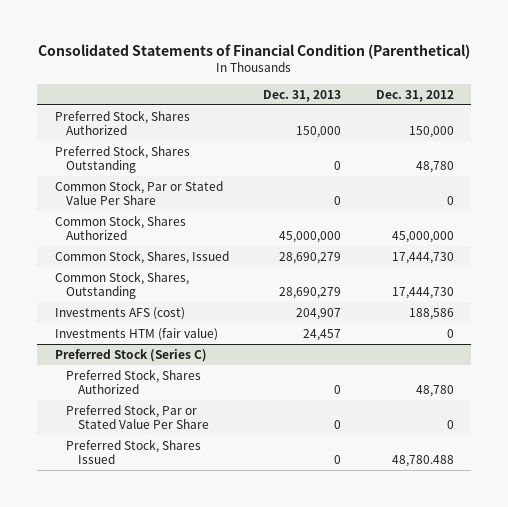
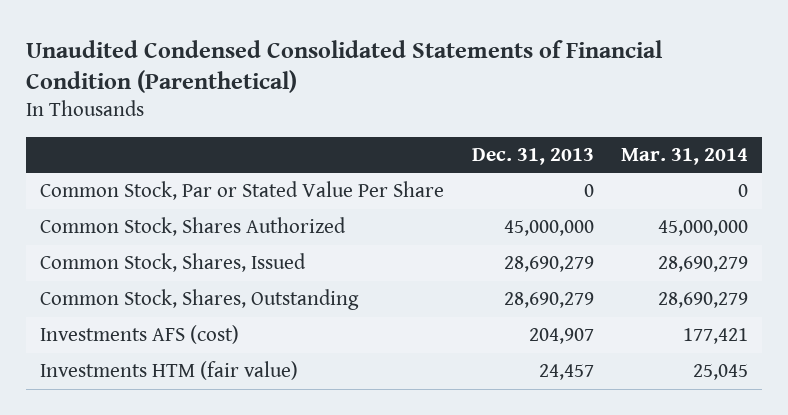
[38,43,471,59] Consolidated Statements of Financial Condition (Parenthetical) -> [26,39,664,94] Unaudited Condensed Consolidated Statements of Financial Condition (Parenthetical)
[375,89,454,102] Dec. 31, 2012 -> none
none -> [621,147,749,165] Mar. 31, 2014
[54,109,190,136] Preferred Stock, Shares Authorized -> none
[54,144,190,174] Preferred Stock, Shares Outstanding -> none
[54,348,207,362] Preferred Stock (Series C) -> none
[66,368,202,395] Preferred Stock, Shares Authorized -> none
[66,403,210,430] Preferred Stock, Par or Stated Value Per Share -> none
[66,438,202,465] Preferred Stock, Shares Issued -> none

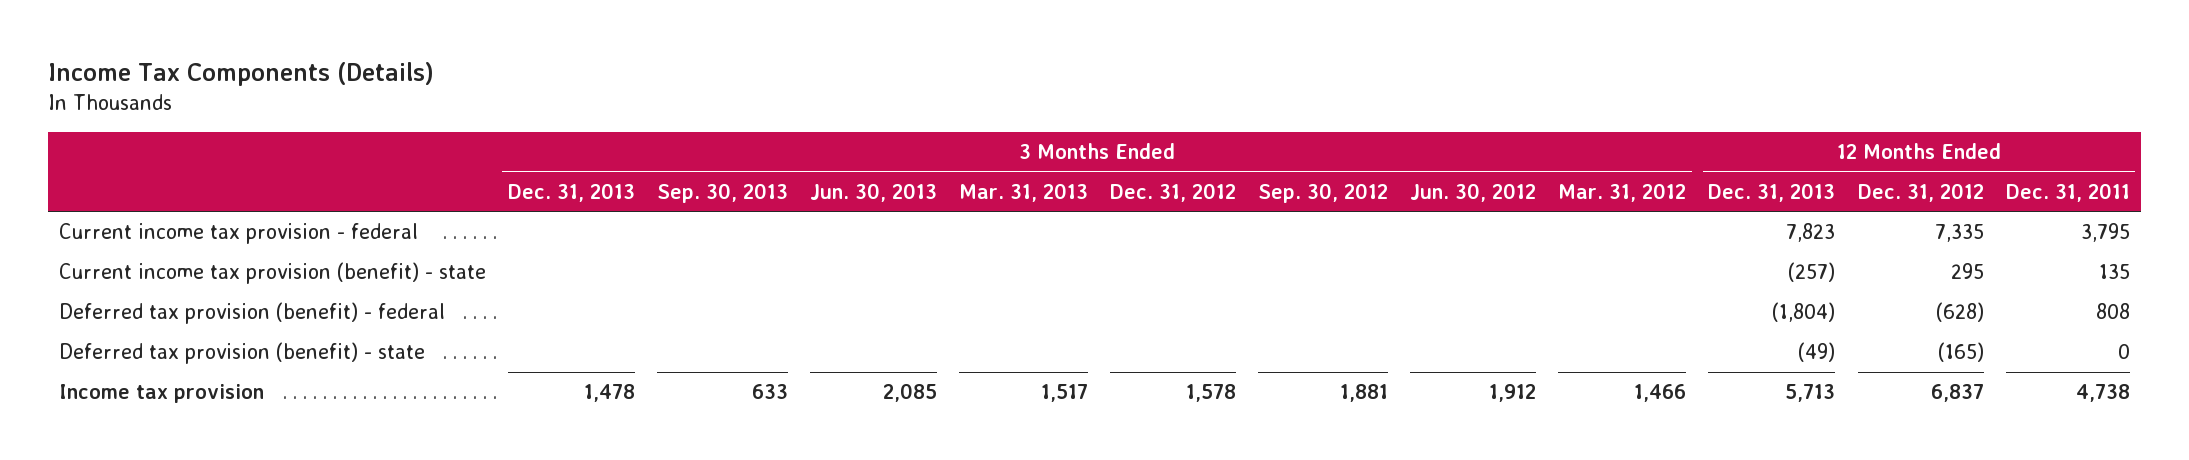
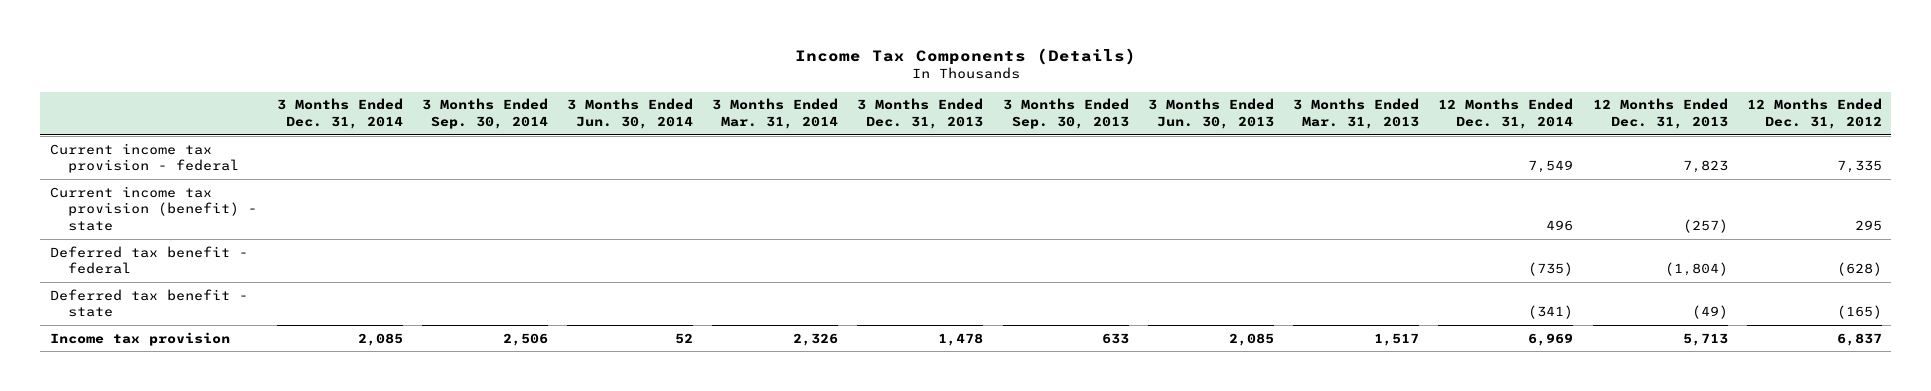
[1110,182,1237,202] Dec. 31, 2012 -> none
[1258,182,1389,203] Sep. 30, 2012 -> none
[1410,182,1537,202] Jun. 30, 2012 -> none
[1558,182,1687,202] Mar. 31, 2012 -> none
[2005,182,2130,202] Dec. 31, 2011 -> none
none -> [276,98,403,130] 3 Months Ended Dec. 31, 2014
none -> [421,98,548,130] 3 Months Ended Sep. 30, 2014
none -> [567,98,694,130] 3 Months Ended Jun. 30, 2014
none -> [712,98,839,130] 3 Months Ended Mar. 31, 2014
none -> [1438,98,1574,130] 12 Months Ended Dec. 31, 2014
[58,302,445,325] Deferred tax provision (benefit) - federal -> [49,245,248,275] Deferred tax benefit - federal
[58,342,425,365] Deferred tax provision (benefit) - state -> [49,288,248,318] Deferred tax benefit - state

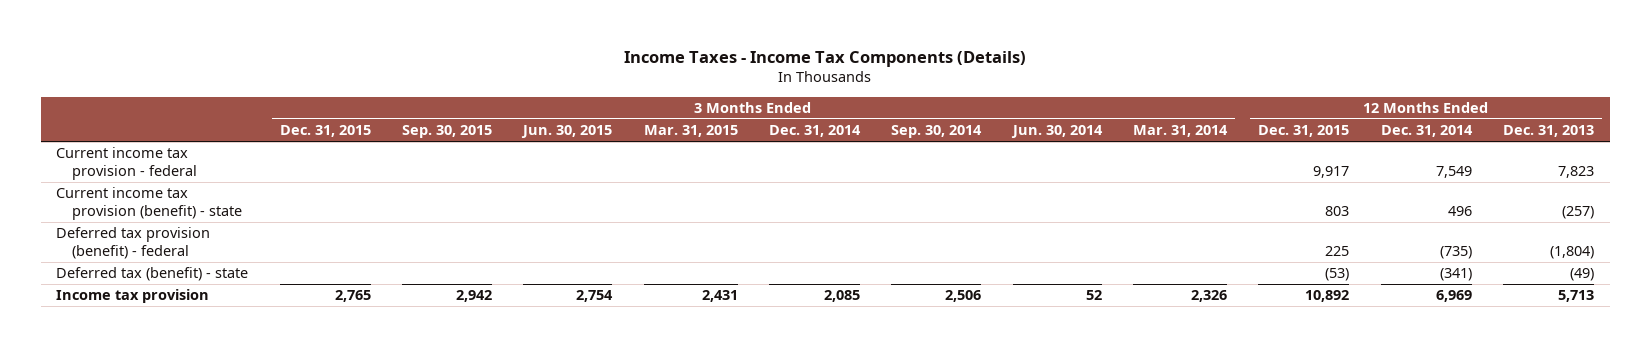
[794,47,1136,65] Income Tax Components (Details) -> [624,50,1027,67] Income Taxes - Income Tax Components (Details)
[857,98,984,130] 3 Months Ended Dec. 31, 2013 -> none
[1002,98,1129,130] 3 Months Ended Sep. 30, 2013 -> none
[1147,98,1274,130] 3 Months Ended Jun. 30, 2013 -> none
[1293,98,1420,130] 3 Months Ended Mar. 31, 2013 -> none
[1746,98,1882,130] 12 Months Ended Dec. 31, 2012 -> none
none -> [279,125,371,138] Dec. 31, 2015
none -> [402,125,493,139] Sep. 30, 2015
none -> [521,125,613,139] Jun. 30, 2015
none -> [643,125,738,138] Mar. 31, 2015
none -> [1258,125,1350,138] Dec. 31, 2015
[49,245,248,275] Deferred tax benefit - federal -> [56,227,211,260] Deferred tax provision (benefit) - federal
[49,288,248,318] Deferred tax benefit - state -> [56,267,249,282] Deferred tax (benefit) - state

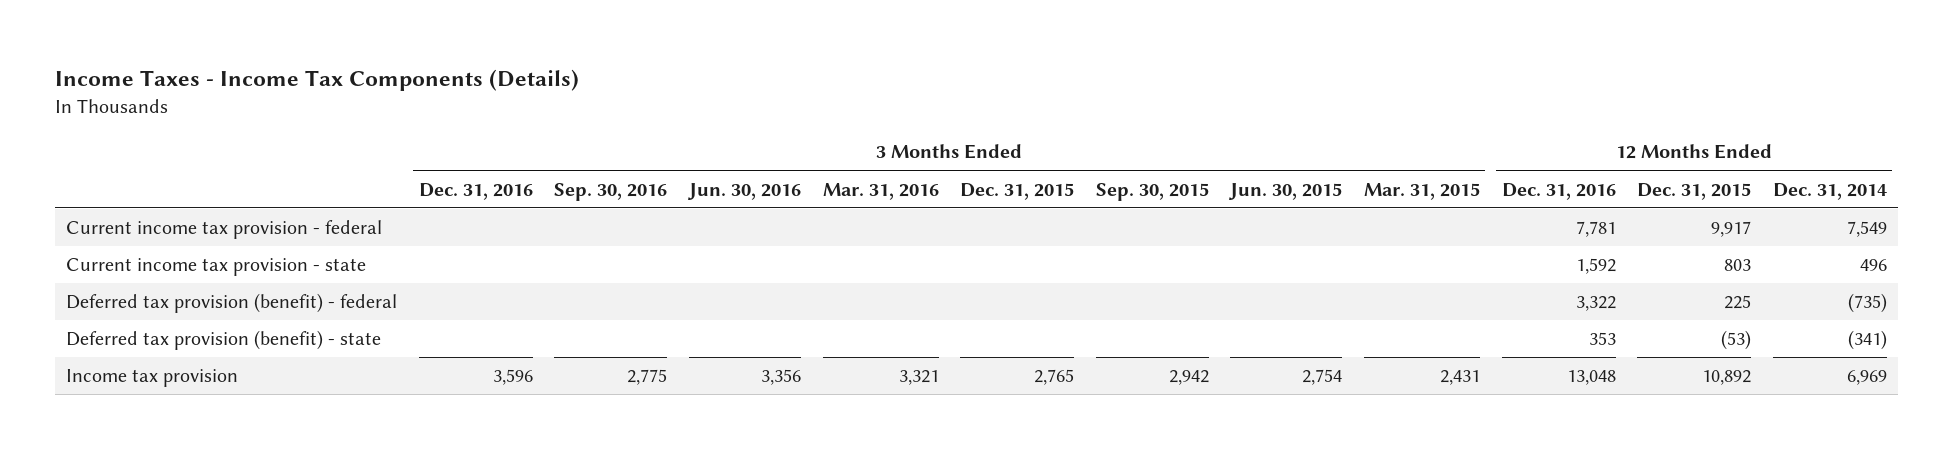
[769,125,862,138] Dec. 31, 2014 -> none
[891,125,983,139] Sep. 30, 2014 -> none
[1010,125,1103,139] Jun. 30, 2014 -> none
[1132,125,1228,138] Mar. 31, 2014 -> none
[1502,125,1594,138] Dec. 31, 2013 -> none
none -> [418,182,533,200] Dec. 31, 2016
none -> [554,182,668,201] Sep. 30, 2016
none -> [687,182,802,200] Jun. 30, 2016
none -> [822,182,939,200] Mar. 31, 2016
none -> [1501,182,1616,200] Dec. 31, 2016
[56,187,243,221] Current income tax provision (benefit) - state -> [66,258,367,277] Current income tax provision - state
[56,267,249,282] Deferred tax (benefit) - state -> [66,330,382,351] Deferred tax provision (benefit) - state

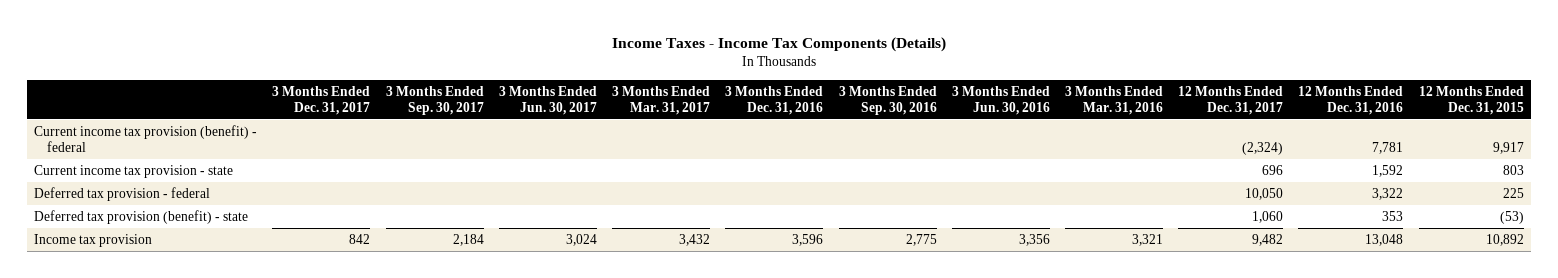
[960,182,1075,200] Dec. 31, 2015 -> none
[1095,182,1209,201] Sep. 30, 2015 -> none
[1228,182,1343,200] Jun. 30, 2015 -> none
[1364,182,1481,200] Mar. 31, 2015 -> none
[1772,182,1887,200] Dec. 31, 2014 -> none
none -> [272,85,371,116] 3 Months Ended Dec. 31, 2017
none -> [385,85,484,116] 3 Months Ended Sep. 30, 2017
none -> [498,85,597,116] 3 Months Ended Jun. 30, 2017
none -> [612,85,711,116] 3 Months Ended Mar. 31, 2017
none -> [1178,85,1284,116] 12 Months Ended Dec. 31, 2017
[66,220,383,240] Current income tax provision - federal -> [34,124,258,153] Current income tax provision (benefit) - federal
[66,293,398,314] Deferred tax provision (benefit) - federal -> [34,186,211,201] Deferred tax provision - federal

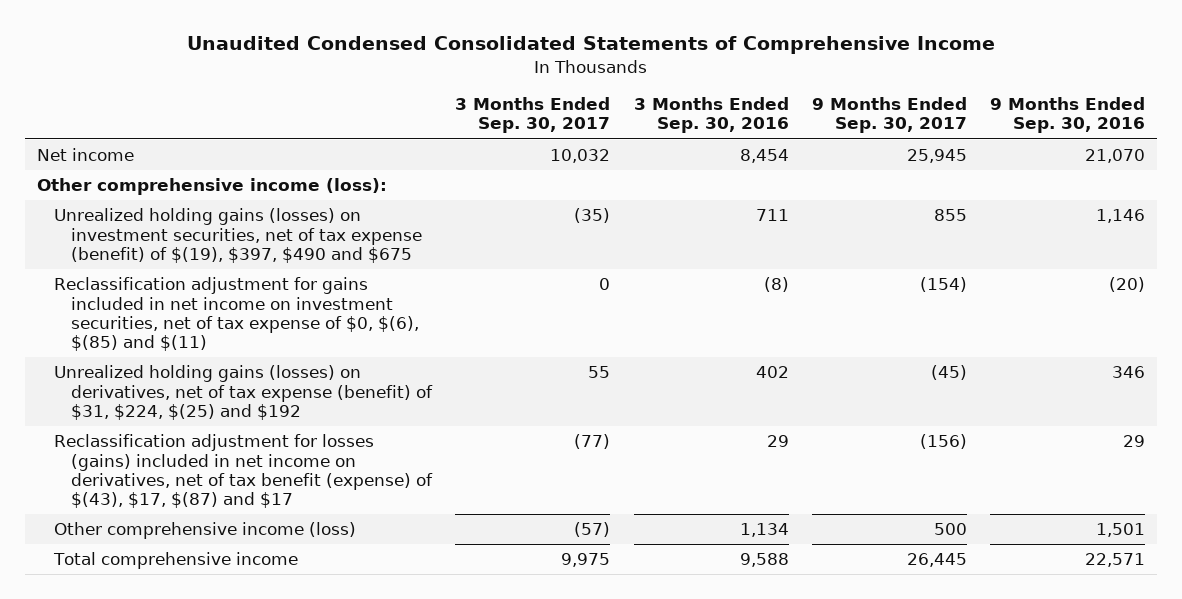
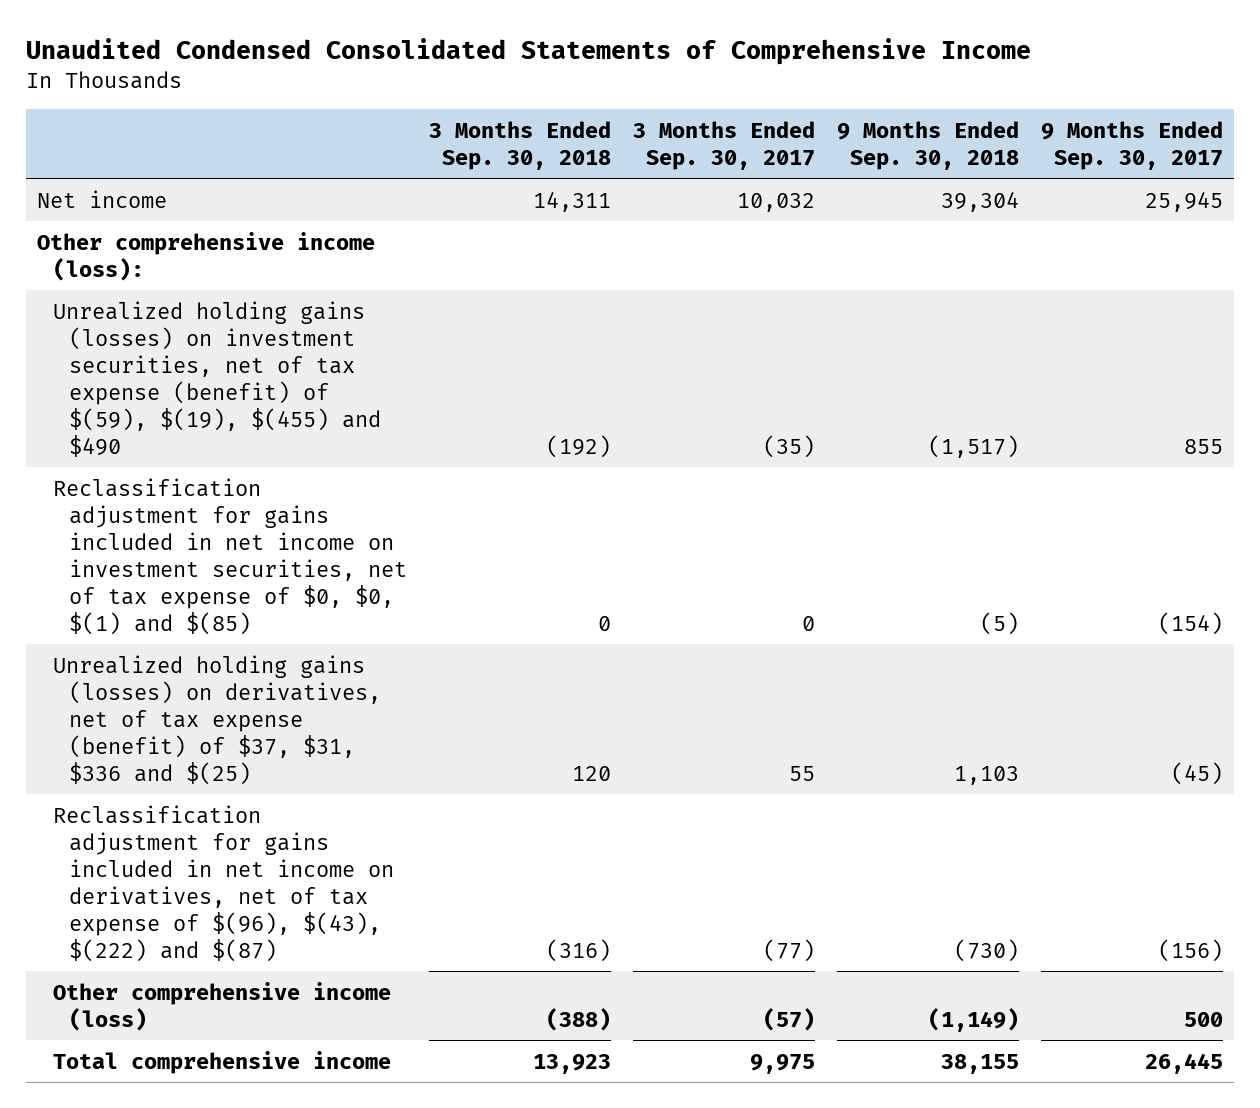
[633,97,789,134] 3 Months Ended Sep. 30, 2016 -> none
[990,97,1146,134] 9 Months Ended Sep. 30, 2016 -> none
none -> [428,120,611,170] 3 Months Ended Sep. 30, 2018
none -> [836,120,1019,170] 9 Months Ended Sep. 30, 2018
[53,208,423,263] Unrealized holding gains (losses) on investment securities, net of tax expense (benefit) of $(19), $397, $490 and $675 -> [52,300,381,457] Unrealized holding gains (losses) on investment securities, net of tax expense (benefit) of $(59), $(19), $(455) and $490
[53,277,420,352] Reclassification adjustment for gains included in net income on investment securities, net of tax expense of $0, $(6), $(85) and $(11) -> [52,477,407,635] Reclassification adjustment for gains included in net income on investment securities, net of tax expense of $0, $0, $(1) and $(85)
[53,365,434,420] Unrealized holding gains (losses) on derivatives, net of tax expense (benefit) of $31, $224, $(25) and $192 -> [52,654,381,785] Unrealized holding gains (losses) on derivatives, net of tax expense (benefit) of $37, $31, $336 and $(25)
[53,434,434,509] Reclassification adjustment for losses (gains) included in net income on derivatives, net of tax benefit (expense) of $(43), $17, $(87) and $17 -> [52,804,394,962] Reclassification adjustment for gains included in net income on derivatives, net of tax expense of $(96), $(43), $(222) and $(87)

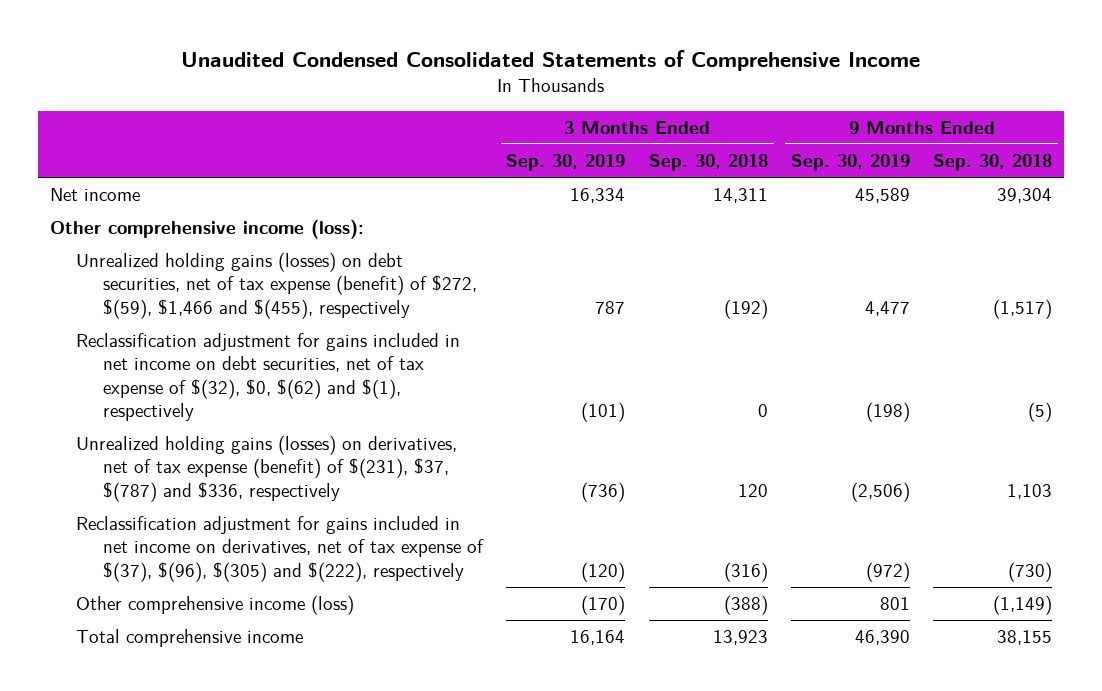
[632,120,815,170] 3 Months Ended Sep. 30, 2017 -> none
[1040,120,1223,170] 9 Months Ended Sep. 30, 2017 -> none
none -> [506,154,626,172] Sep. 30, 2019
none -> [791,154,911,172] Sep. 30, 2019
[52,300,381,457] Unrealized holding gains (losses) on investment securities, net of tax expense (benefit) of $(59), $(19), $(455) and $490 -> [76,252,478,319] Unrealized holding gains (losses) on debt securities, net of tax expense (benefit) of $272, $(59), $1,466 and $(455), respectively
[52,477,407,635] Reclassification adjustment for gains included in net income on investment securities, net of tax expense of $0, $0, $(1) and $(85) -> [76,333,461,421] Reclassification adjustment for gains included in net income on debt securities, net of tax expense of $(32), $0, $(62) and $(1), respectively
[52,654,381,785] Unrealized holding gains (losses) on derivatives, net of tax expense (benefit) of $37, $31, $336 and $(25) -> [76,435,458,502] Unrealized holding gains (losses) on derivatives, net of tax expense (benefit) of $(231), $37, $(787) and $336, respectively
[52,804,394,962] Reclassification adjustment for gains included in net income on derivatives, net of tax expense of $(96), $(43), $(222) and $(87) -> [76,516,485,582] Reclassification adjustment for gains included in net income on derivatives, net of tax expense of $(37), $(96), $(305) and $(222), respectively

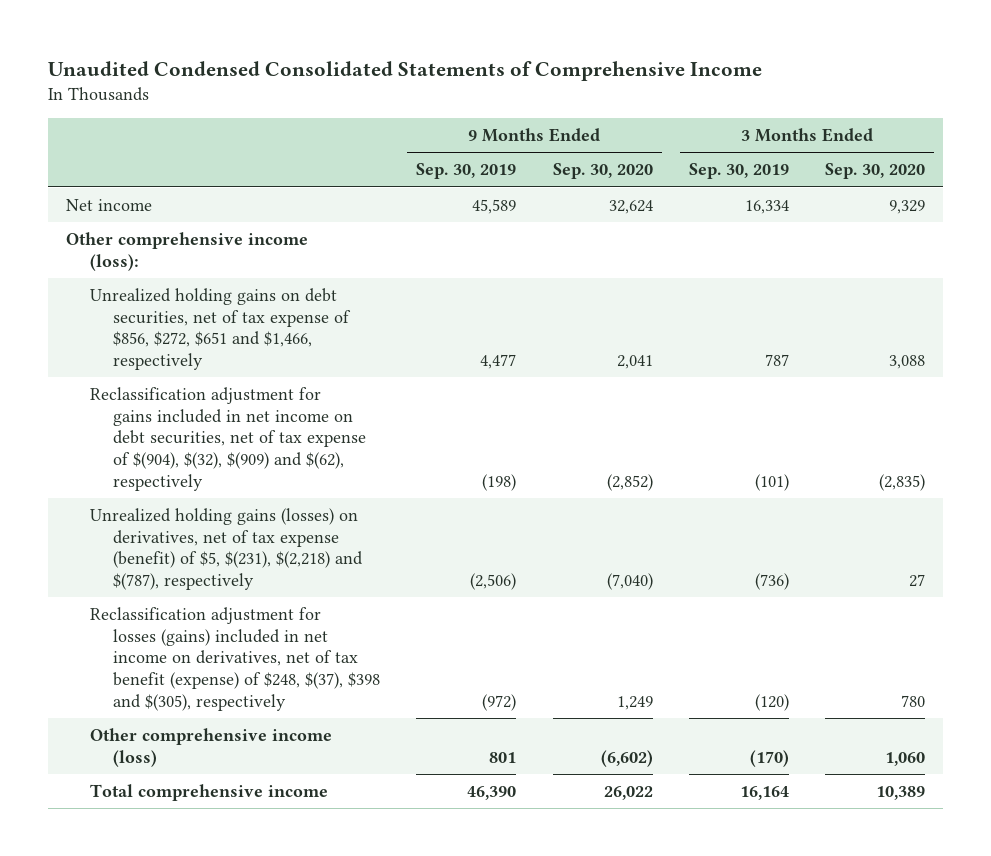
[648,154,768,172] Sep. 30, 2018 -> none
[933,154,1053,172] Sep. 30, 2018 -> none
none -> [552,163,653,180] Sep. 30, 2020
none -> [825,163,926,180] Sep. 30, 2020
[76,252,478,319] Unrealized holding gains (losses) on debt securities, net of tax expense (benefit) of $272, $(59), $1,466 and $(455), respectively -> [89,287,352,370] Unrealized holding gains on debt securities, net of tax expense of $856, $272, $651 and $1,466, respectively
[76,333,461,421] Reclassification adjustment for gains included in net income on debt securities, net of tax expense of $(32), $0, $(62) and $(1), respectively -> [89,386,367,491] Reclassification adjustment for gains included in net income on debt securities, net of tax expense of $(904), $(32), $(909) and $(62), respectively
[76,435,458,502] Unrealized holding gains (losses) on derivatives, net of tax expense (benefit) of $(231), $37, $(787) and $336, respectively -> [89,507,364,590] Unrealized holding gains (losses) on derivatives, net of tax expense (benefit) of $5, $(231), $(2,218) and $(787), respectively
[76,516,485,582] Reclassification adjustment for gains included in net income on derivatives, net of tax expense of $(37), $(96), $(305) and $(222), respectively -> [89,606,381,711] Reclassification adjustment for losses (gains) included in net income on derivatives, net of tax benefit (expense) of $248, $(37), $398 and $(305), respectively

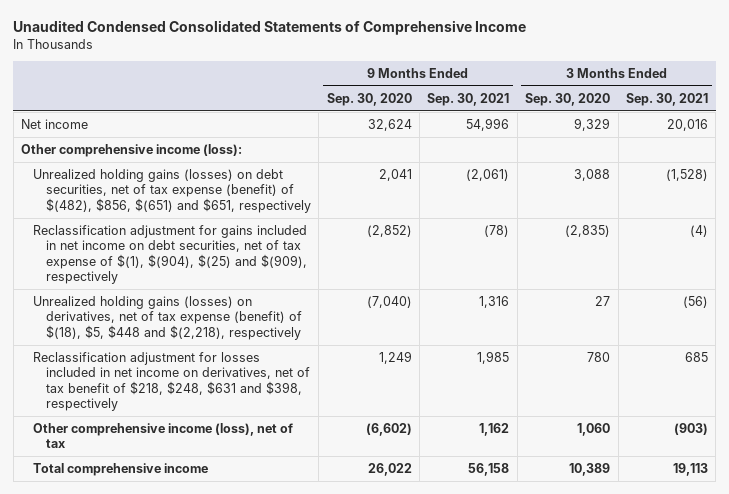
[416,163,517,180] Sep. 30, 2019 -> none
[688,163,789,180] Sep. 30, 2019 -> none
none -> [427,92,510,106] Sep. 30, 2021
none -> [625,92,708,106] Sep. 30, 2021
[89,287,352,370] Unrealized holding gains on debt securities, net of tax expense of $856, $272, $651 and $1,466, respectively -> [33,168,311,213] Unrealized holding gains (losses) on debt securities, net of tax expense (benefit) of $(482), $856, $(651) and $651, respectively
[89,386,367,491] Reclassification adjustment for gains included in net income on debt securities, net of tax expense of $(904), $(32), $(909) and $(62), respectively -> [33,224,308,285] Reclassification adjustment for gains included in net income on debt securities, net of tax expense of $(1), $(904), $(25) and $(909), respectively
[89,507,364,590] Unrealized holding gains (losses) on derivatives, net of tax expense (benefit) of $5, $(231), $(2,218) and $(787), respectively -> [33,295,302,340] Unrealized holding gains (losses) on derivatives, net of tax expense (benefit) of $(18), $5, $448 and $(2,218), respectively
[89,606,381,711] Reclassification adjustment for losses (gains) included in net income on derivatives, net of tax benefit (expense) of $248, $(37), $398 and $(305), respectively -> [33,351,310,412] Reclassification adjustment for losses included in net income on derivatives, net of tax benefit of $218, $248, $631 and $398, respectively
[89,727,332,767] Other comprehensive income (loss) -> [33,422,294,449] Other comprehensive income (loss), net of tax

